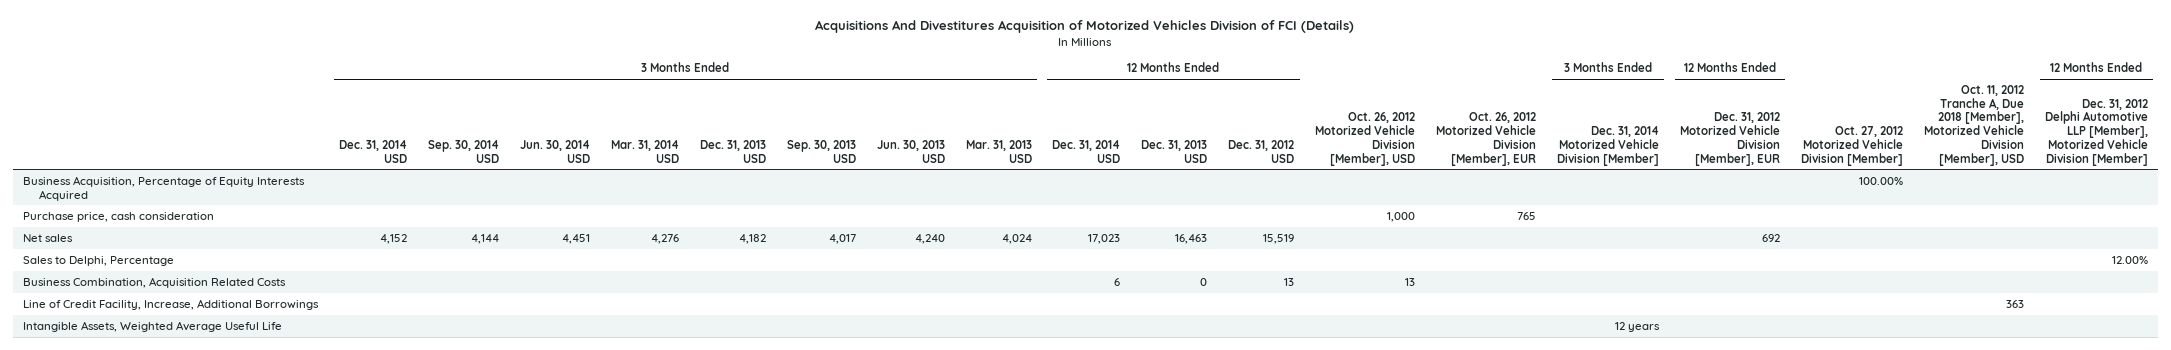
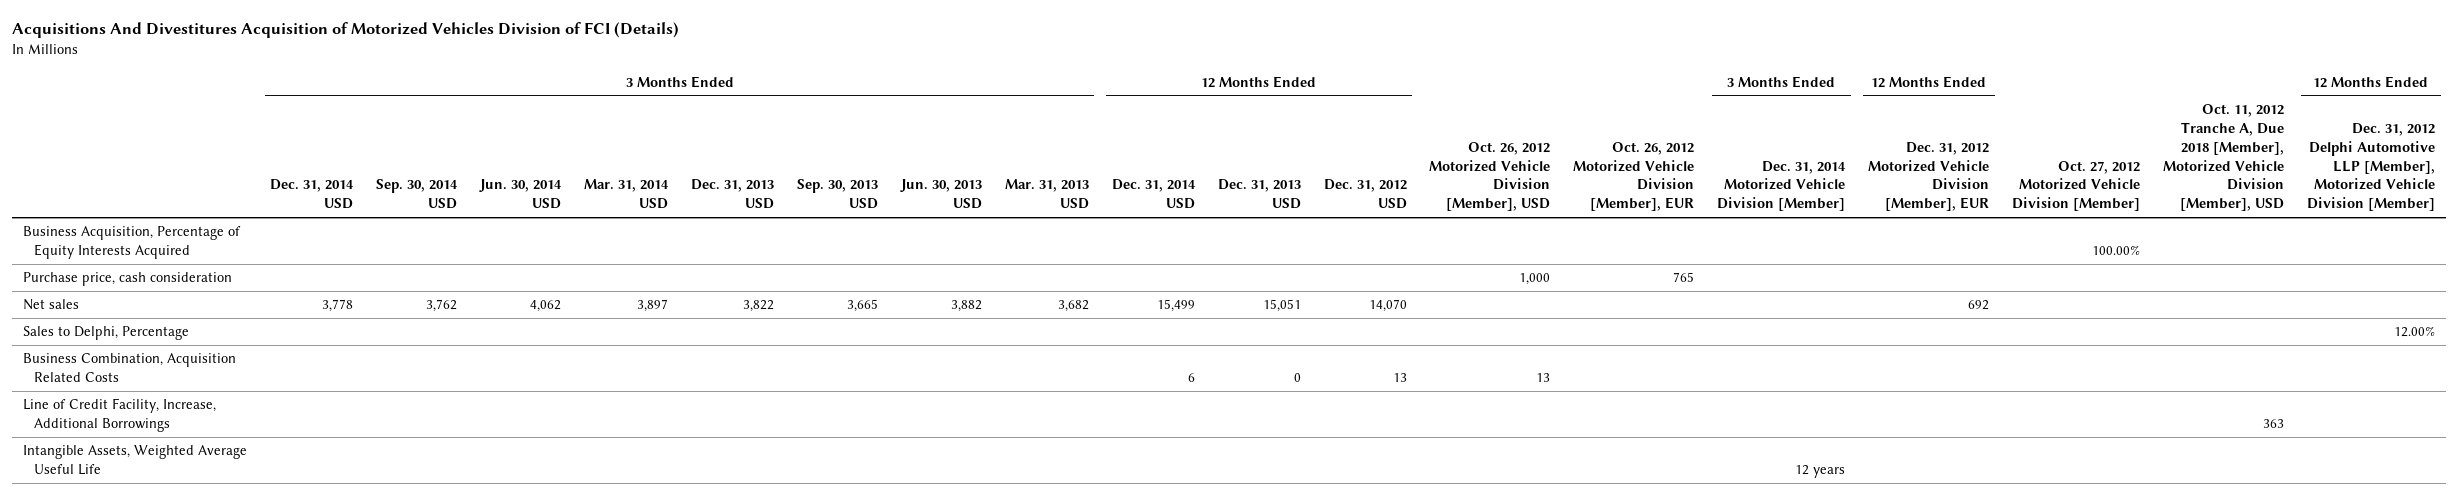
[380,233,408,244] 4,152 -> [322,299,354,313] 3,778
[470,233,499,244] 4,144 -> [426,299,458,313] 3,762
[561,233,590,244] 4,451 -> [530,300,562,313] 4,062
[650,233,679,244] 4,276 -> [637,299,669,313] 3,897
[738,233,766,244] 4,182 -> [742,300,774,313] 3,822
[828,233,856,244] 4,017 -> [846,299,878,313] 3,665
[914,233,945,244] 4,240 -> [950,300,982,313] 3,882
[1001,233,1032,244] 4,024 -> [1057,300,1089,313] 3,682
[1088,233,1121,244] 17,023 -> [1156,299,1195,313] 15,499
[1175,233,1208,244] 16,463 -> [1262,299,1301,313] 15,051
[1263,233,1295,244] 15,519 -> [1368,299,1407,313] 14,070

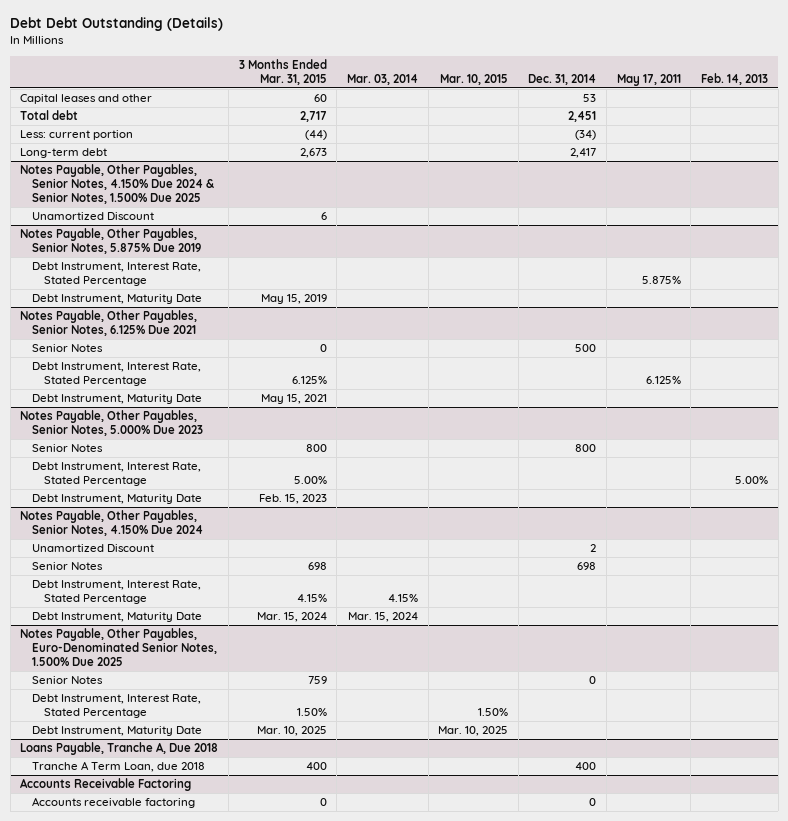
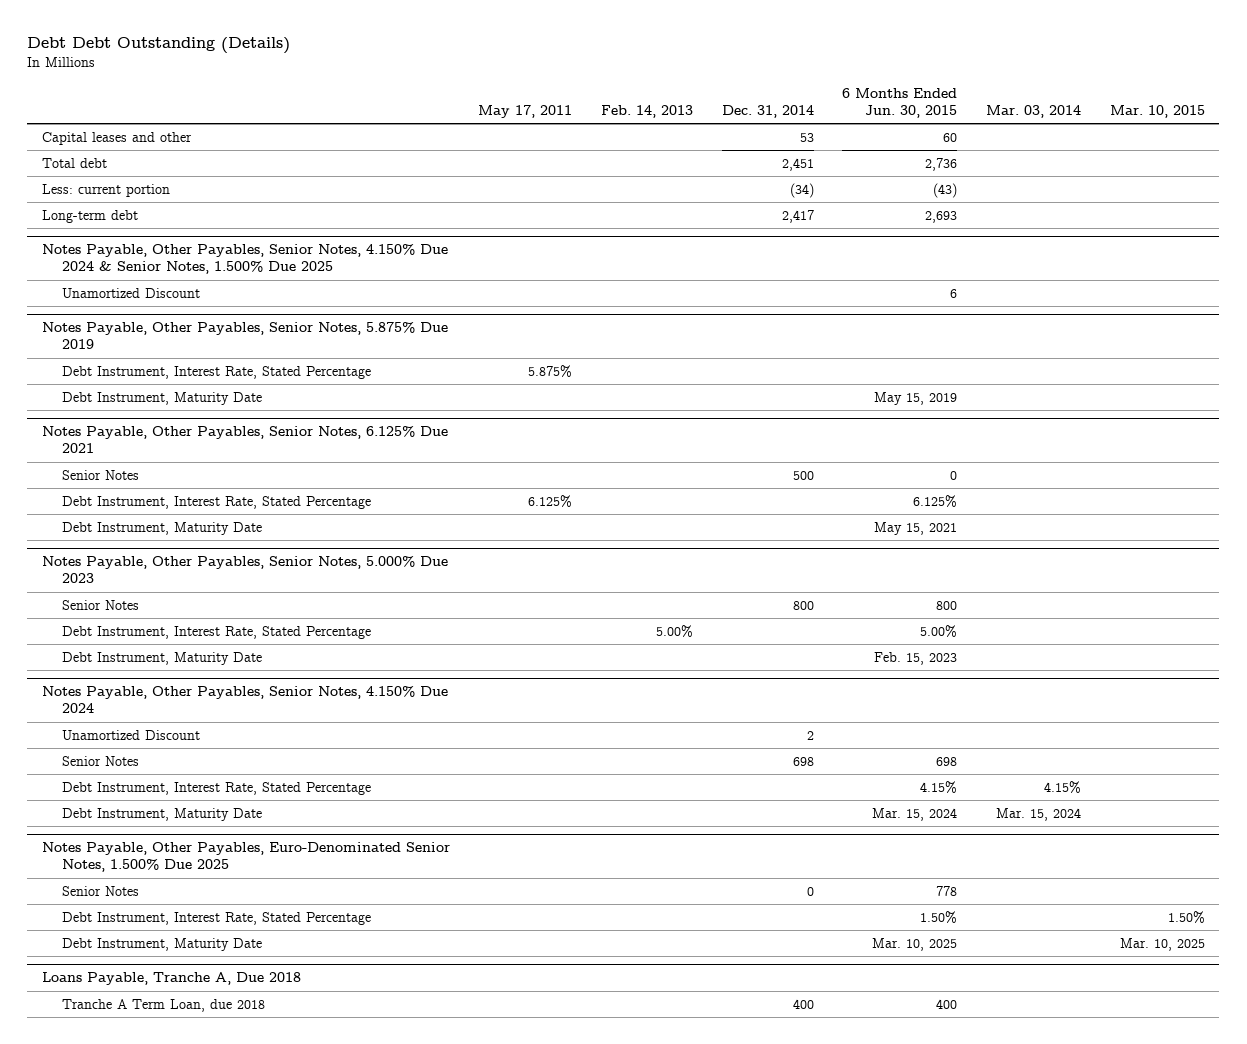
[238,58,327,85] 3 Months Ended Mar. 31, 2015 -> none
none -> [842,87,958,118] 6 Months Ended Jun. 30, 2015
[20,778,192,792] Accounts Receivable Factoring -> none
[32,797,196,809] Accounts receivable factoring -> none

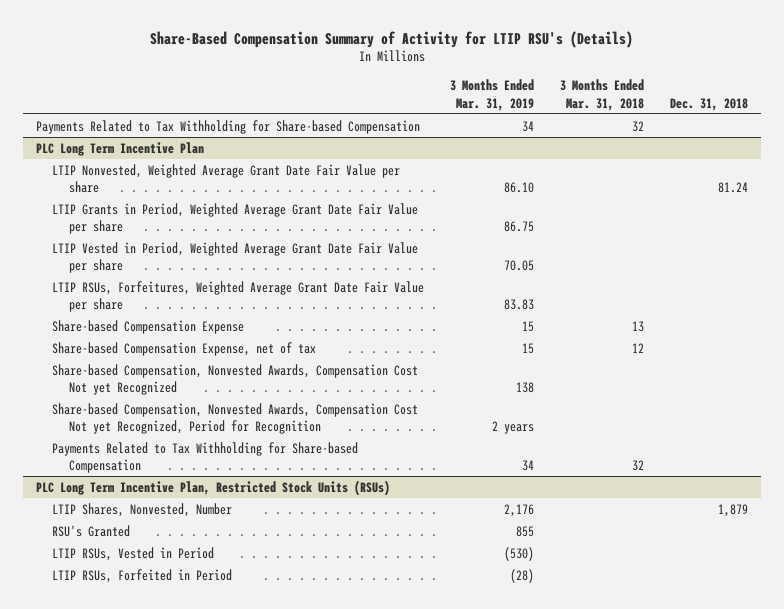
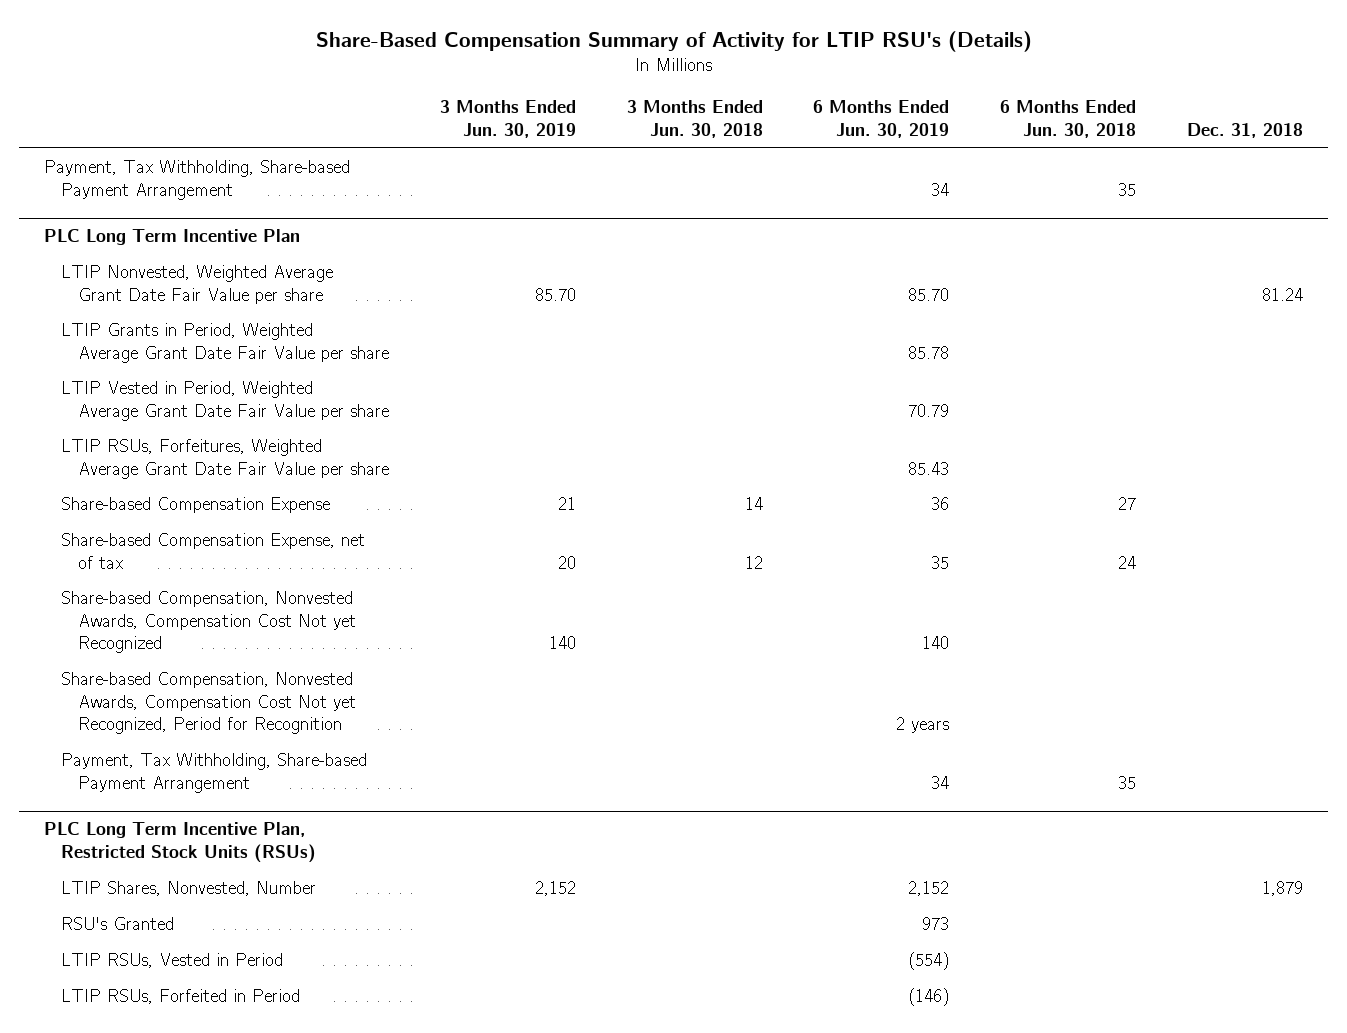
[450,79,535,111] 3 Months Ended Mar. 31, 2019 -> none
[560,79,645,111] 3 Months Ended Mar. 31, 2018 -> none
none -> [439,100,576,139] 3 Months Ended Jun. 30, 2019
none -> [626,100,763,139] 3 Months Ended Jun. 30, 2018
none -> [813,100,950,139] 6 Months Ended Jun. 30, 2019
none -> [1000,100,1137,139] 6 Months Ended Jun. 30, 2018
[35,119,420,134] Payments Related to Tax Withholding for Share-based Compensation -> [44,160,351,200] Payment, Tax Withholding, Share-based Payment Arrangement
[52,441,359,473] Payments Related to Tax Withholding for Share-based Compensation -> [61,753,368,793] Payment, Tax Withholding, Share-based Payment Arrangement

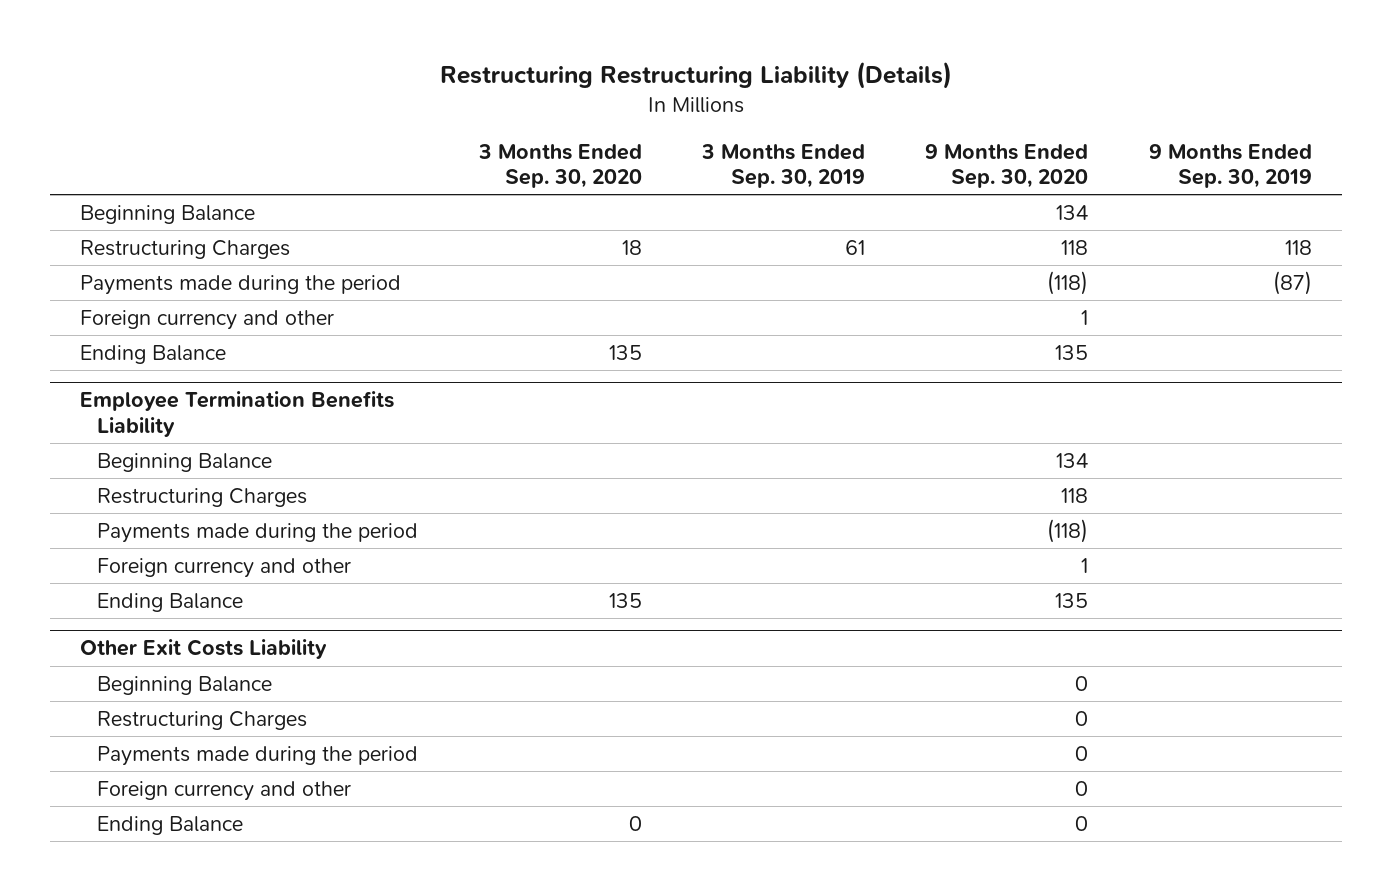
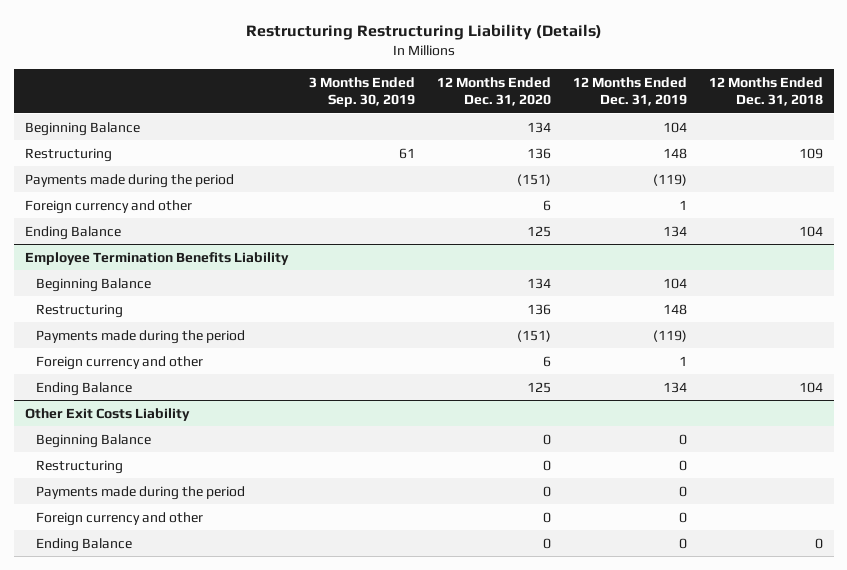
[477,143,642,188] 3 Months Ended Sep. 30, 2020 -> none
[925,143,1089,188] 9 Months Ended Sep. 30, 2020 -> none
[1148,143,1312,188] 9 Months Ended Sep. 30, 2019 -> none
none -> [437,76,552,107] 12 Months Ended Dec. 31, 2020
none -> [572,76,687,107] 12 Months Ended Dec. 31, 2019
none -> [708,76,823,107] 12 Months Ended Dec. 31, 2018
[80,239,291,259] Restructuring Charges -> [24,147,112,162] Restructuring
[97,487,308,507] Restructuring Charges -> [35,303,123,318] Restructuring
[97,710,308,730] Restructuring Charges -> [35,459,123,474] Restructuring

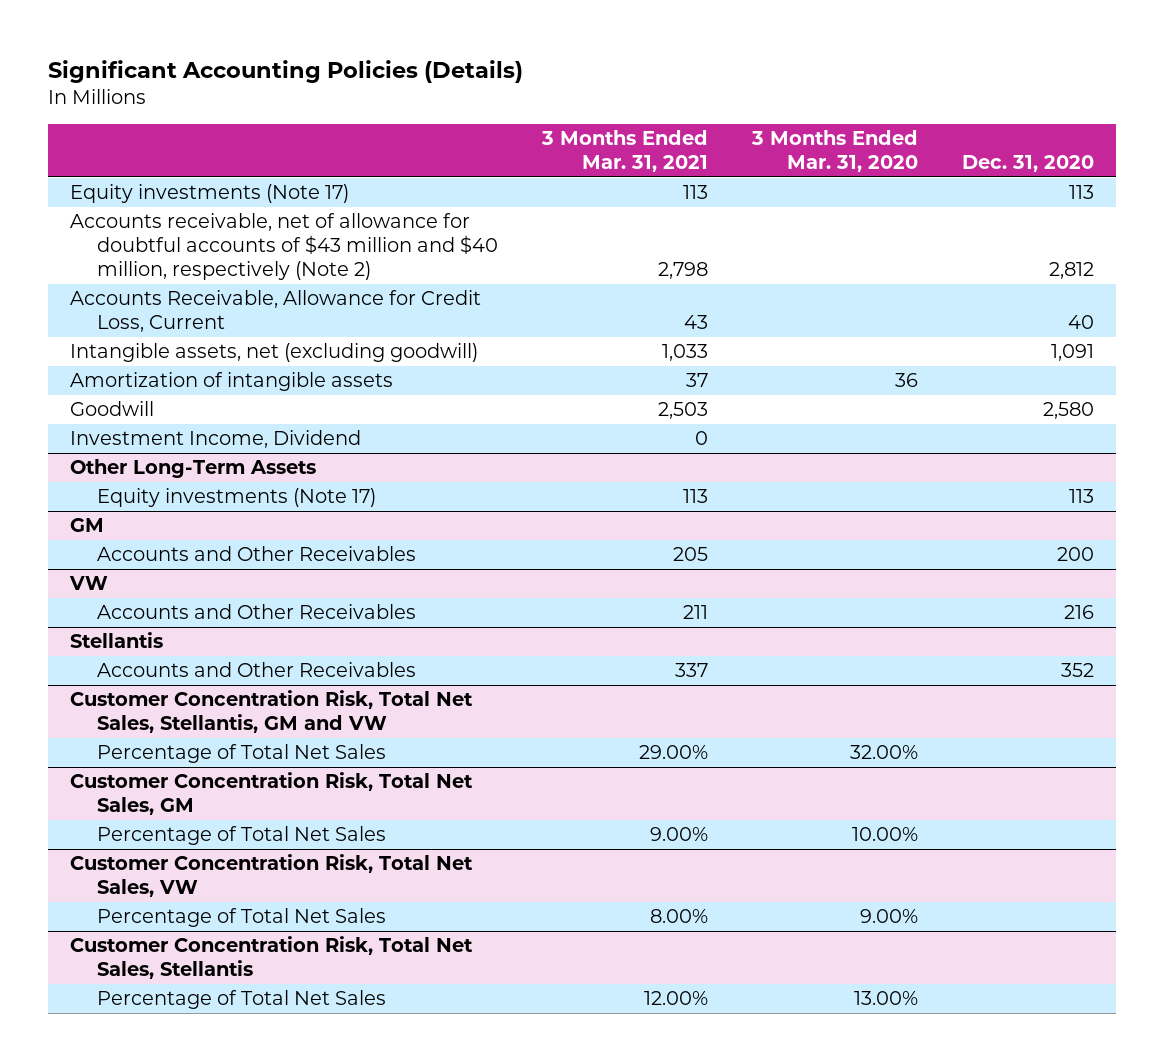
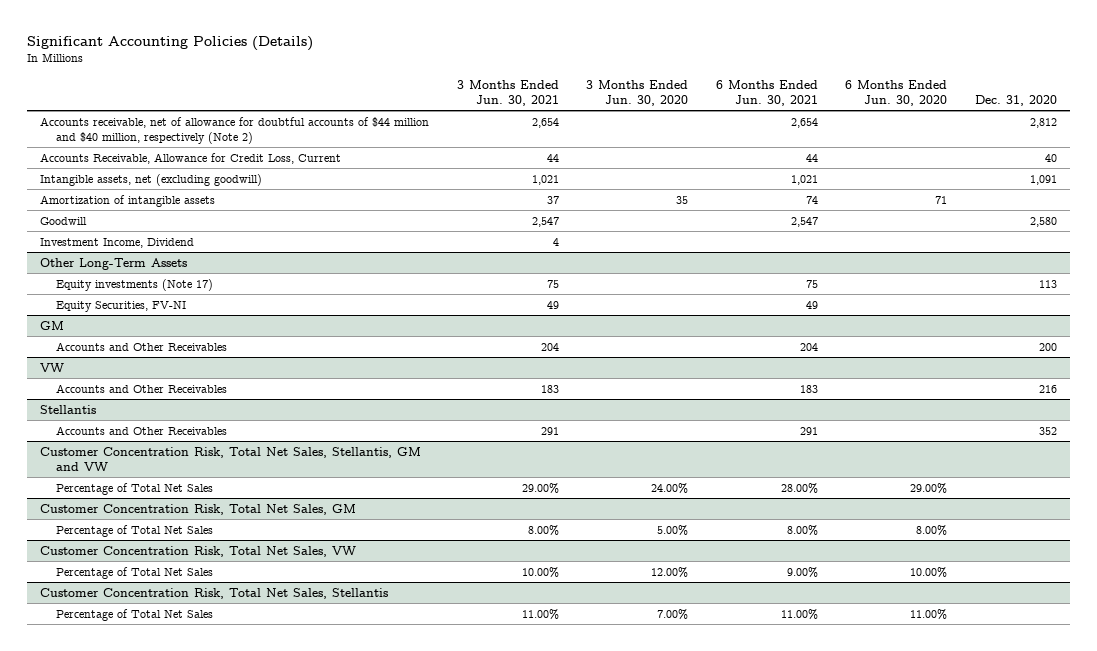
[541,130,709,173] 3 Months Ended Mar. 31, 2021 -> none
[751,130,919,173] 3 Months Ended Mar. 31, 2020 -> none
none -> [456,79,559,106] 3 Months Ended Jun. 30, 2021
none -> [586,79,689,106] 3 Months Ended Jun. 30, 2020
none -> [715,79,818,106] 6 Months Ended Jun. 30, 2021
none -> [845,79,948,106] 6 Months Ended Jun. 30, 2020
[69,184,349,204] Equity investments (Note 17) -> none
[69,213,499,281] Accounts receivable, net of allowance for doubtful accounts of $43 million and $40 million, respectively (Note 2) -> [40,116,430,144] Accounts receivable, net of allowance for doubtful accounts of $44 million and $40 million, respectively (Note 2)
none -> [56,300,187,312] Equity Securities, FV-NI

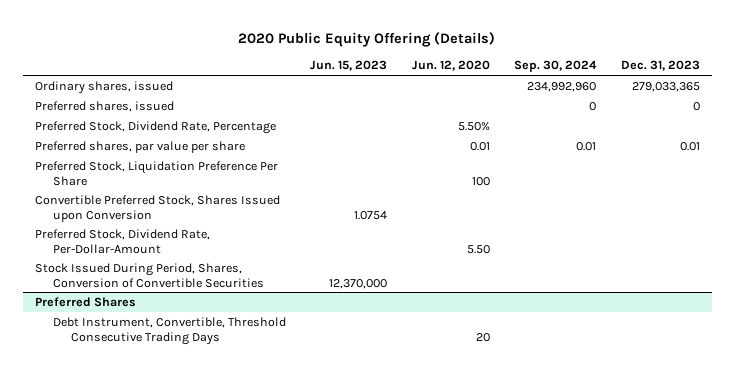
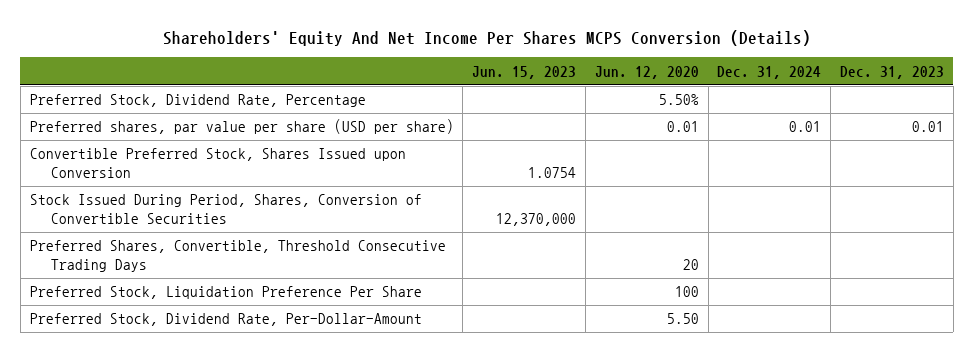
[238,31,496,47] 2020 Public Equity Offering (Details) -> [162,29,811,46] Shareholders' Equity And Net Income Per Shares MCPS Conversion (Details)
[514,60,598,73] Sep. 30, 2024 -> none
none -> [717,65,822,79] Dec. 31, 2024
[35,80,174,94] Ordinary shares, issued -> none
[35,100,175,112] Preferred shares, issued -> none
[35,140,246,153] Preferred shares, par value per share -> [29,119,454,135] Preferred shares, par value per share (USD per share)
[35,296,137,307] Preferred Shares -> none
[52,316,286,345] Debt Instrument, Convertible, Threshold Consecutive Trading Days -> none
none -> [29,240,446,272] Preferred Shares, Convertible, Threshold Consecutive Trading Days
[35,160,279,186] Preferred Stock, Liquidation Preference Per Share -> [29,286,422,300] Preferred Stock, Liquidation Preference Per Share
[35,228,211,254] Preferred Stock, Dividend Rate, Per-Dollar-Amount -> [29,313,422,327] Preferred Stock, Dividend Rate, Per-Dollar-Amount

